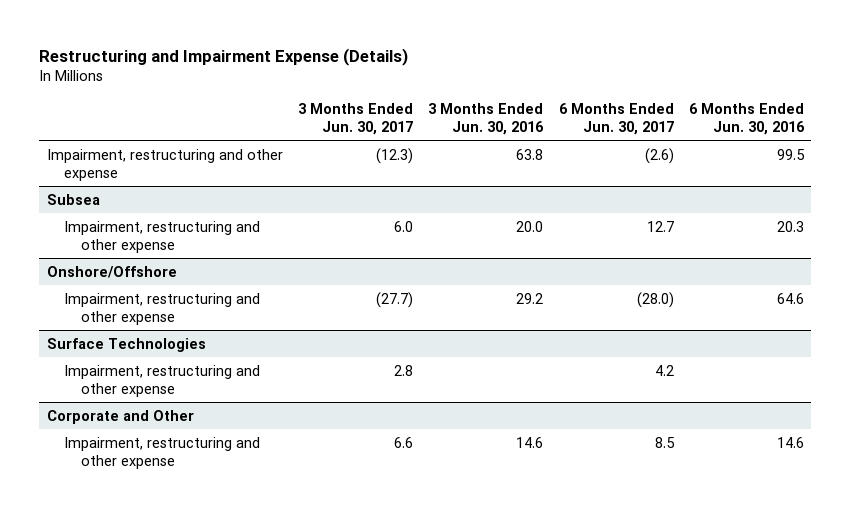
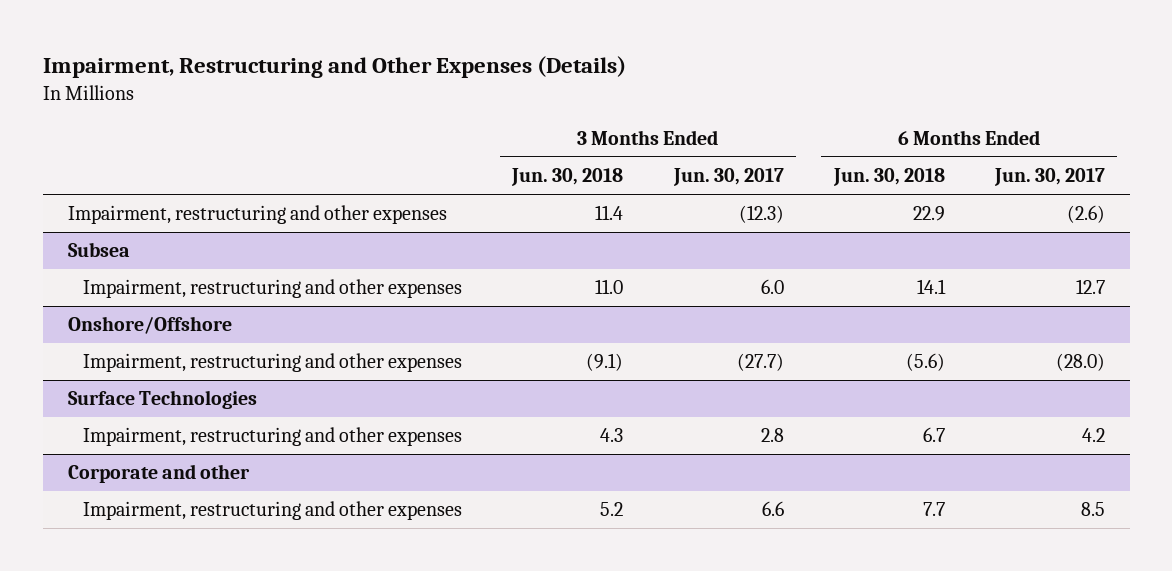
[39,47,409,66] Restructuring and Impairment Expense (Details) -> [42,56,626,79] Impairment, Restructuring and Other Expenses (Details)
[428,103,545,135] 3 Months Ended Jun. 30, 2016 -> none
[688,103,805,135] 6 Months Ended Jun. 30, 2016 -> none
none -> [511,168,624,187] Jun. 30, 2018
none -> [832,168,945,187] Jun. 30, 2018
[46,148,283,181] Impairment, restructuring and other expense -> [67,205,447,225] Impairment, restructuring and other expenses
[63,220,260,253] Impairment, restructuring and other expense -> [83,279,463,299] Impairment, restructuring and other expenses
[63,292,260,325] Impairment, restructuring and other expense -> [83,353,463,373] Impairment, restructuring and other expenses
[63,364,260,397] Impairment, restructuring and other expense -> [83,427,463,447] Impairment, restructuring and other expenses
[46,409,194,424] Corporate and Other -> [67,464,250,484] Corporate and other
[63,436,260,469] Impairment, restructuring and other expense -> [83,501,463,521] Impairment, restructuring and other expenses

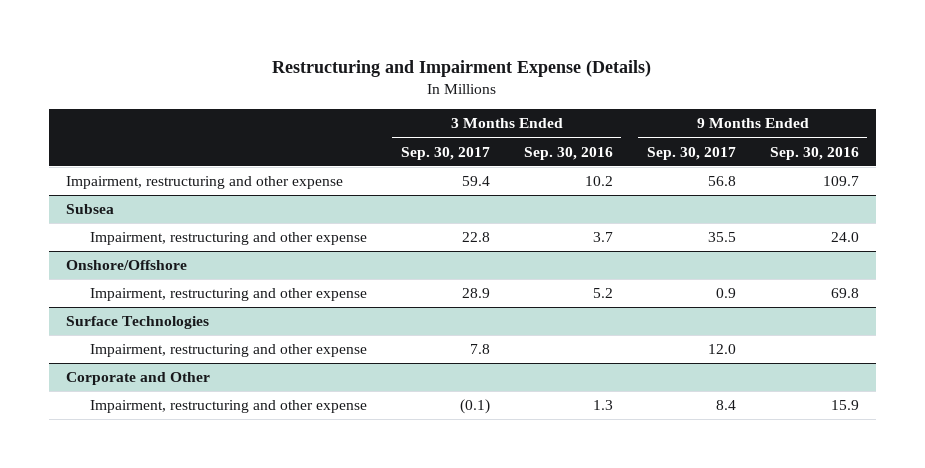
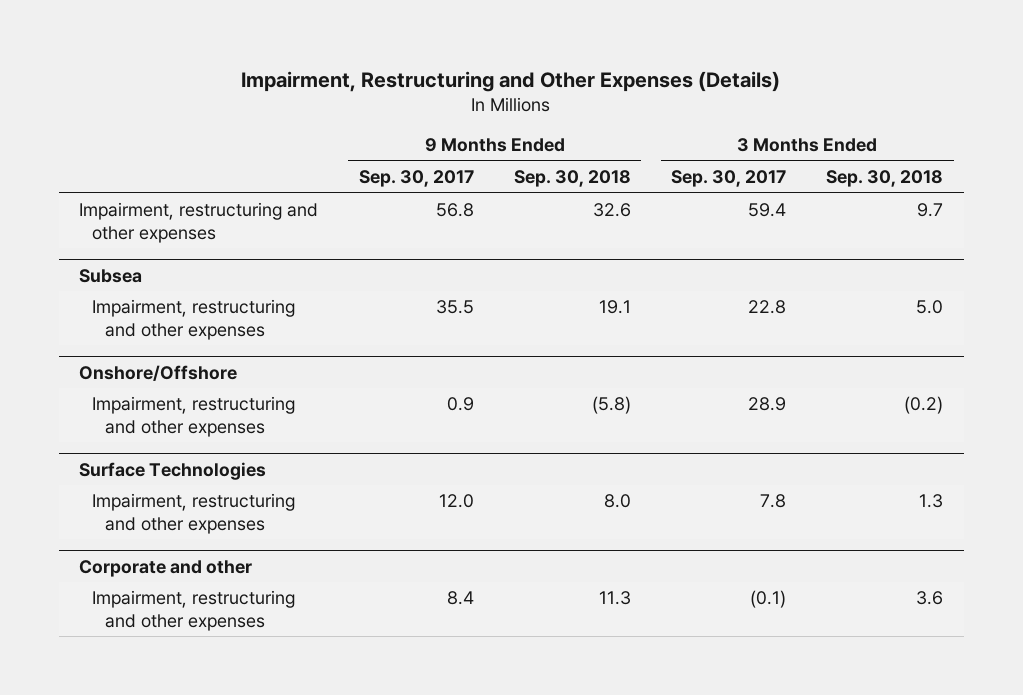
[272,59,652,77] Restructuring and Impairment Expense (Details) -> [241,70,781,92] Impairment, Restructuring and Other Expenses (Details)
[523,146,613,160] Sep. 30, 2016 -> none
[769,146,859,160] Sep. 30, 2016 -> none
none -> [513,169,631,187] Sep. 30, 2018
none -> [826,169,944,187] Sep. 30, 2018
[65,176,343,190] Impairment, restructuring and other expense -> [79,202,319,243] Impairment, restructuring and other expenses
[89,232,367,246] Impairment, restructuring and other expense -> [92,299,296,340] Impairment, restructuring and other expenses
[89,288,367,302] Impairment, restructuring and other expense -> [92,396,296,437] Impairment, restructuring and other expenses
[89,344,367,358] Impairment, restructuring and other expense -> [92,493,296,534] Impairment, restructuring and other expenses
[65,372,210,386] Corporate and Other -> [79,559,253,577] Corporate and other
[89,400,367,414] Impairment, restructuring and other expense -> [92,590,296,631] Impairment, restructuring and other expenses

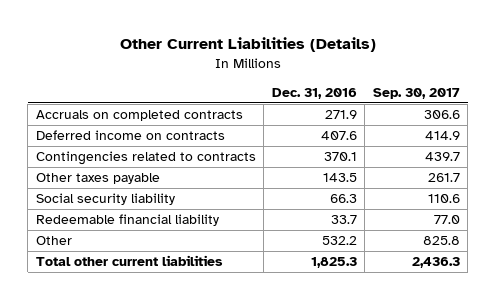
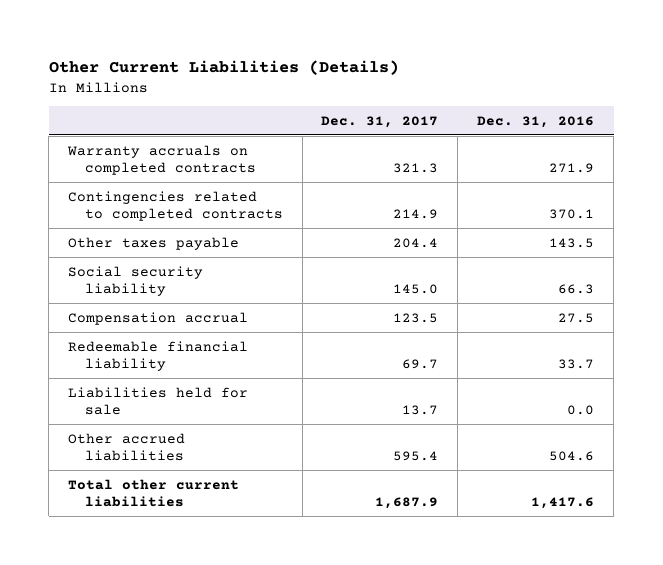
[372,87,460,99] Sep. 30, 2017 -> none
none -> [321,115,439,128] Dec. 31, 2017
[35,130,225,141] Deferred income on contracts -> none
[35,110,243,122] Accruals on completed contracts -> [67,144,256,176] Warranty accruals on completed contracts
[35,151,256,166] Contingencies related to contracts -> [68,190,283,222] Contingencies related to completed contracts
none -> [68,311,249,325] Compensation accrual
none -> [68,386,249,416] Liabilities held for sale
[35,236,72,246] Other -> [68,432,186,462] Other accrued liabilities
[321,236,357,246] 532.2 -> [549,451,595,462] 504.6
[310,257,357,269] 1,825.3 -> [531,497,595,510] 1,417.6

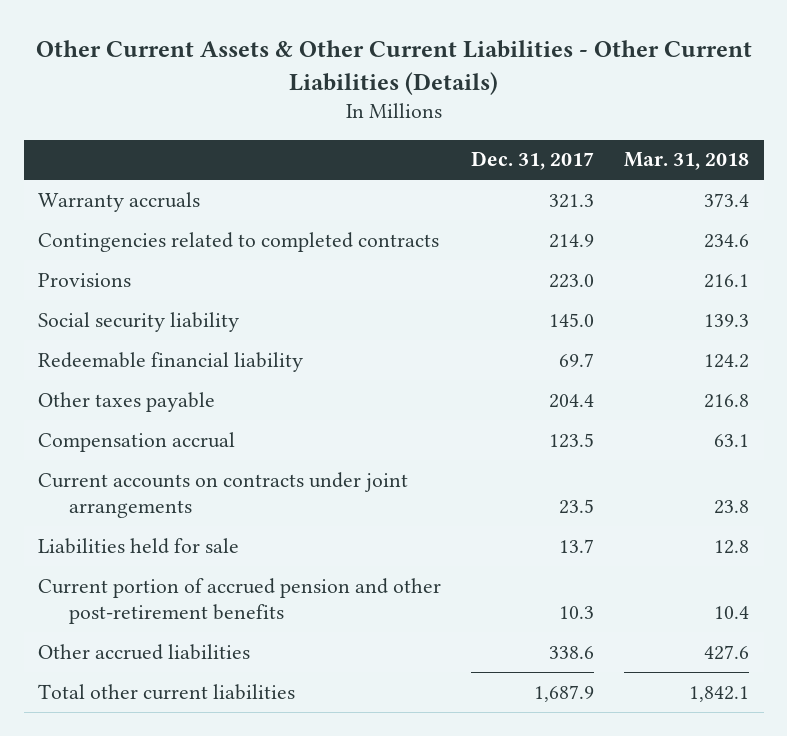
[48,59,399,75] Other Current Liabilities (Details) -> [35,39,752,95] Other Current Assets & Other Current Liabilities - Other Current Liabilities (Details)
[477,115,595,128] Dec. 31, 2016 -> none
none -> [623,152,749,171] Mar. 31, 2018
[67,144,256,176] Warranty accruals on completed contracts -> [38,191,201,212] Warranty accruals
none -> [38,272,132,287] Provisions
[68,236,240,250] Other taxes payable -> [38,391,216,412] Other taxes payable
[68,311,249,325] Compensation accrual -> [38,431,236,452] Compensation accrual
none -> [38,471,409,519] Current accounts on contracts under joint arrangements
none -> [38,577,442,625] Current portion of accrued pension and other post-retirement benefits
[393,451,439,462] 595.4 -> [549,645,595,659] 338.6

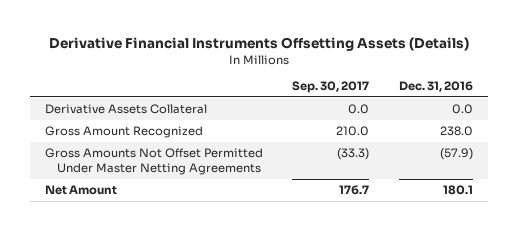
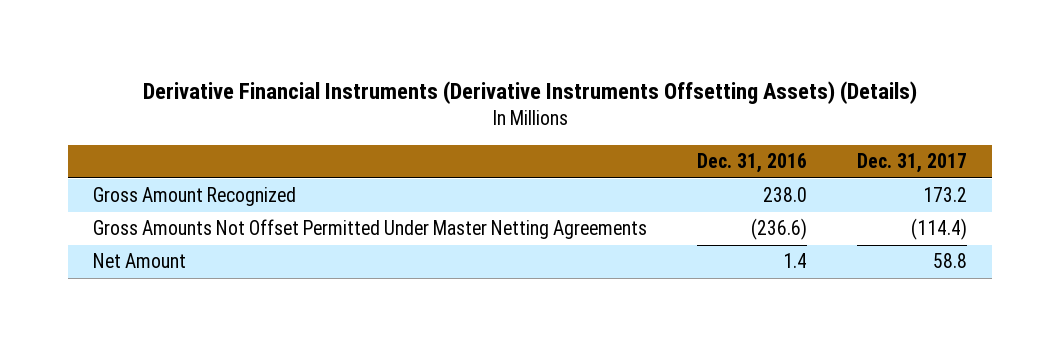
[48,36,469,51] Derivative Financial Instruments Offsetting Assets (Details) -> [143,80,918,104] Derivative Financial Instruments (Derivative Instruments Offsetting Assets) (Details)
[292,81,370,94] Sep. 30, 2017 -> none
none -> [856,153,967,174] Dec. 31, 2017
[44,104,207,115] Derivative Assets Collateral -> none
[440,148,474,161] (57.9) -> [751,218,808,241] (236.6)
[443,185,474,196] 180.1 -> [783,253,808,269] 1.4

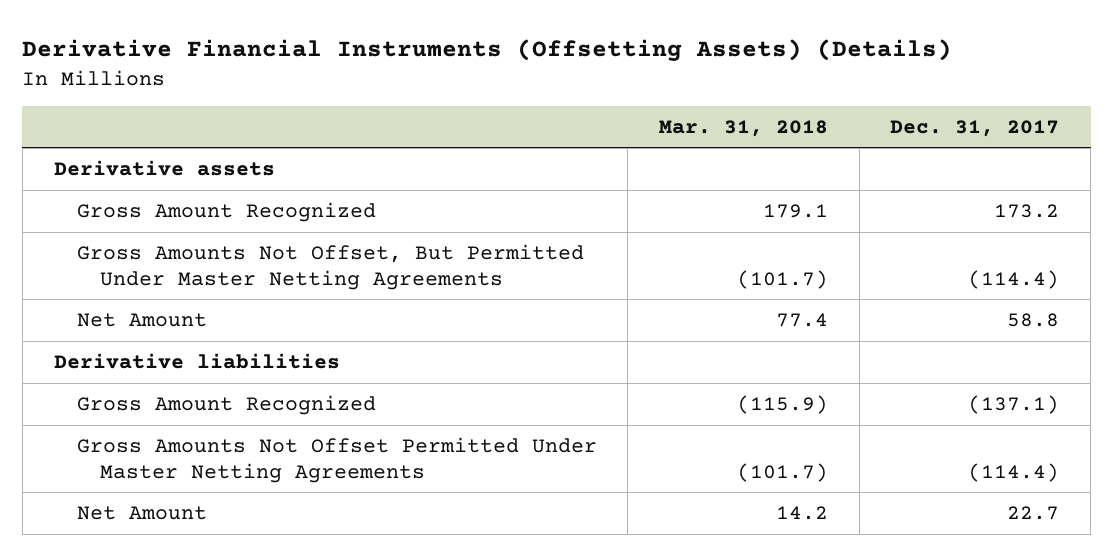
[143,80,918,104] Derivative Financial Instruments (Derivative Instruments Offsetting Assets) (Details) -> [22,38,953,61] Derivative Financial Instruments (Offsetting Assets) (Details)
[697,153,808,174] Dec. 31, 2016 -> none
none -> [658,119,828,137] Mar. 31, 2018
none -> [53,159,275,176] Derivative assets
none -> [76,243,584,290] Gross Amounts Not Offset, But Permitted Under Master Netting Agreements
none -> [53,352,340,369] Derivative liabilities
none -> [76,394,376,415] Gross Amount Recognized
[93,219,648,240] Gross Amounts Not Offset Permitted Under Master Netting Agreements -> [76,436,597,483] Gross Amounts Not Offset Permitted Under Master Netting Agreements
none -> [76,505,207,520] Net Amount

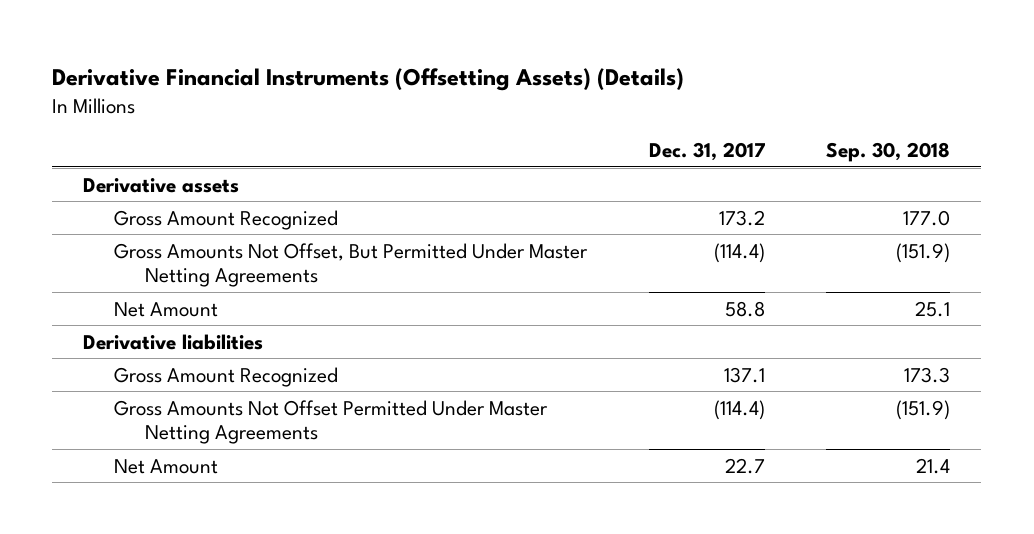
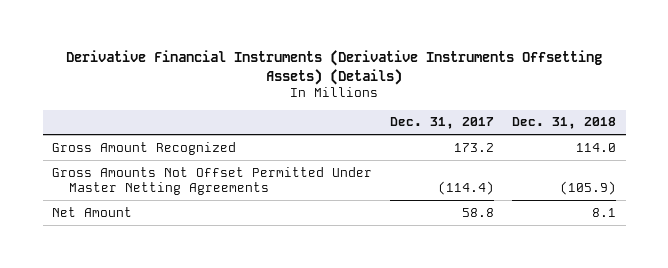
[52,67,685,91] Derivative Financial Instruments (Offsetting Assets) (Details) -> [66,49,603,85] Derivative Financial Instruments (Derivative Instruments Offsetting Assets) (Details)
[826,141,951,162] Sep. 30, 2018 -> none
none -> [512,117,617,130] Dec. 31, 2018
[83,177,240,193] Derivative assets -> none
[114,242,589,288] Gross Amounts Not Offset, But Permitted Under Master Netting Agreements -> none
[83,333,264,350] Derivative liabilities -> none
[114,366,339,387] Gross Amount Recognized -> none
[114,458,219,474] Net Amount -> none
[114,301,219,317] Net Amount -> [51,206,132,217] Net Amount

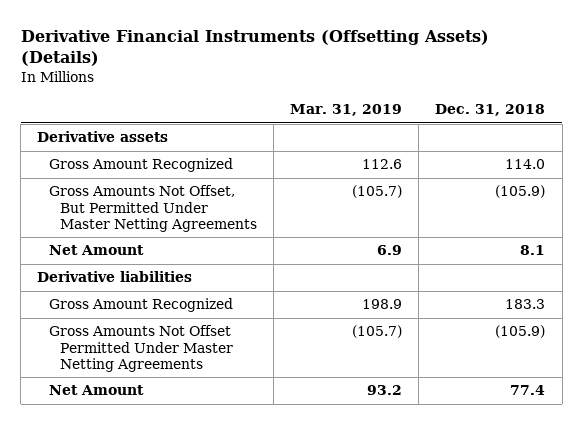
[66,49,603,85] Derivative Financial Instruments (Derivative Instruments Offsetting Assets) (Details) -> [20,30,489,67] Derivative Financial Instruments (Offsetting Assets) (Details)
[390,117,495,130] Dec. 31, 2017 -> none
none -> [290,104,403,117] Mar. 31, 2019
none -> [37,131,169,143] Derivative assets
none -> [48,185,257,232] Gross Amounts Not Offset, But Permitted Under Master Netting Agreements
none -> [37,271,193,283] Derivative liabilities
none -> [48,298,233,313] Gross Amount Recognized
[51,166,372,195] Gross Amounts Not Offset Permitted Under Master Netting Agreements -> [48,325,233,372] Gross Amounts Not Offset Permitted Under Master Netting Agreements
none -> [48,385,144,396] Net Amount

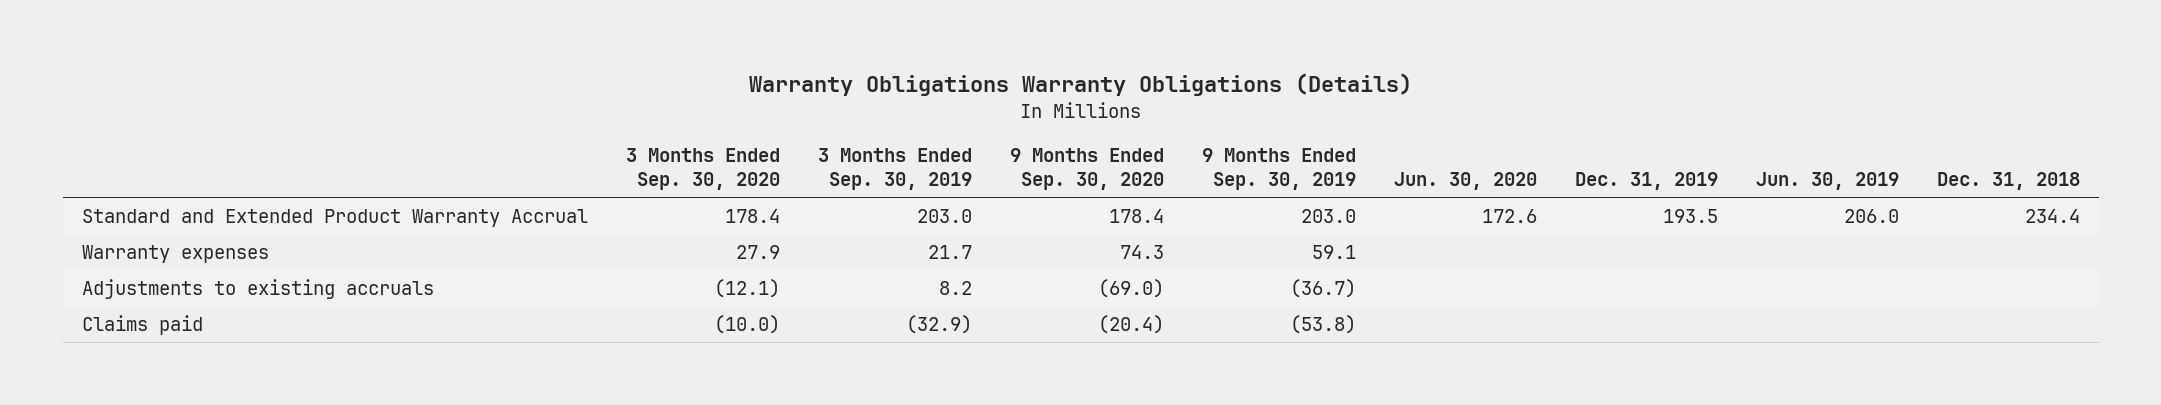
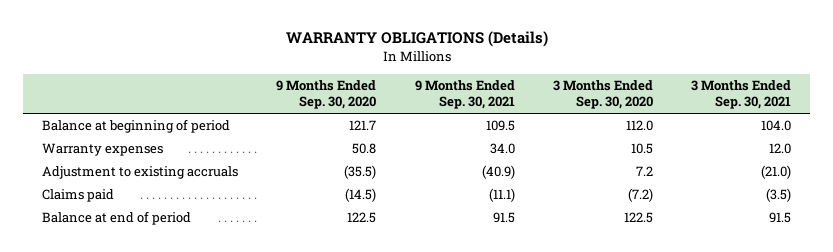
[748,73,1412,97] Warranty Obligations Warranty Obligations (Details) -> [285,31,548,48] WARRANTY OBLIGATIONS (Details)
[817,148,972,190] 3 Months Ended Sep. 30, 2019 -> none
[1201,148,1356,190] 9 Months Ended Sep. 30, 2019 -> none
[1393,171,1537,190] Jun. 30, 2020 -> none
[1574,171,1718,190] Dec. 31, 2019 -> none
[1755,171,1899,190] Jun. 30, 2019 -> none
[1936,171,2080,190] Dec. 31, 2018 -> none
none -> [414,80,515,110] 9 Months Ended Sep. 30, 2021
none -> [691,80,792,110] 3 Months Ended Sep. 30, 2021
[81,209,588,228] Standard and Extended Product Warranty Accrual -> none
none -> [42,119,231,134] Balance at beginning of period
[735,245,780,260] 27.9 -> [630,143,653,155] 10.5
[1119,245,1164,260] 74.3 -> [352,143,377,155] 50.8
[81,279,434,300] Adjustments to existing accruals -> [42,166,239,180] Adjustment to existing accruals
[713,279,780,299] (12.1) -> [635,166,653,177] 7.2
[1097,279,1164,299] (69.0) -> [344,165,377,180] (35.5)
[713,315,780,335] (10.0) -> [627,188,653,203] (7.2)
[1097,315,1164,335] (20.4) -> [345,188,377,203] (14.5)
none -> [42,211,192,226] Balance at end of period

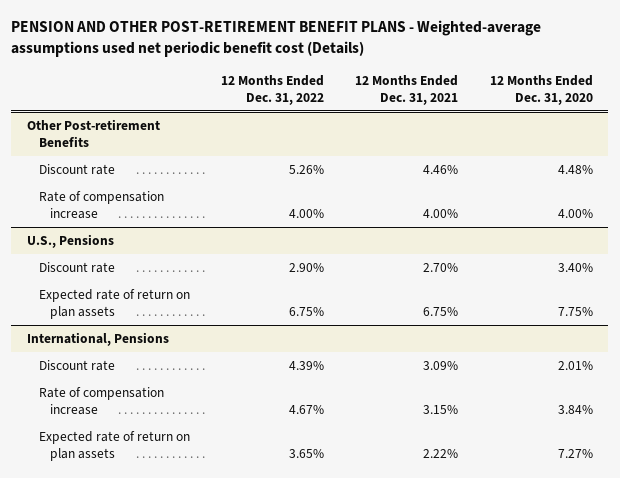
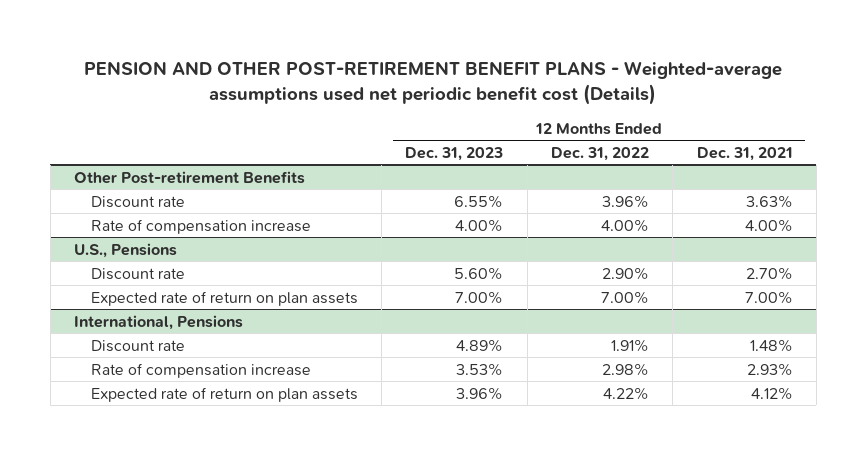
[489,74,593,106] 12 Months Ended Dec. 31, 2020 -> none
none -> [405,146,504,161] Dec. 31, 2023
[288,164,324,174] 5.26% -> [601,194,649,208] 3.96%
[423,164,459,174] 4.46% -> [745,194,793,208] 3.63%
[288,306,324,316] 6.75% -> [600,290,649,304] 7.00%
[423,306,459,316] 6.75% -> [744,290,793,304] 7.00%
[288,360,324,370] 4.39% -> [610,338,649,352] 1.91%
[423,360,459,370] 3.09% -> [749,338,793,352] 1.48%
[288,404,324,414] 4.67% -> [601,362,649,376] 2.98%
[423,404,459,414] 3.15% -> [746,362,793,376] 2.93%
[288,448,324,458] 3.65% -> [602,386,649,400] 4.22%
[423,448,459,458] 2.22% -> [750,386,793,400] 4.12%

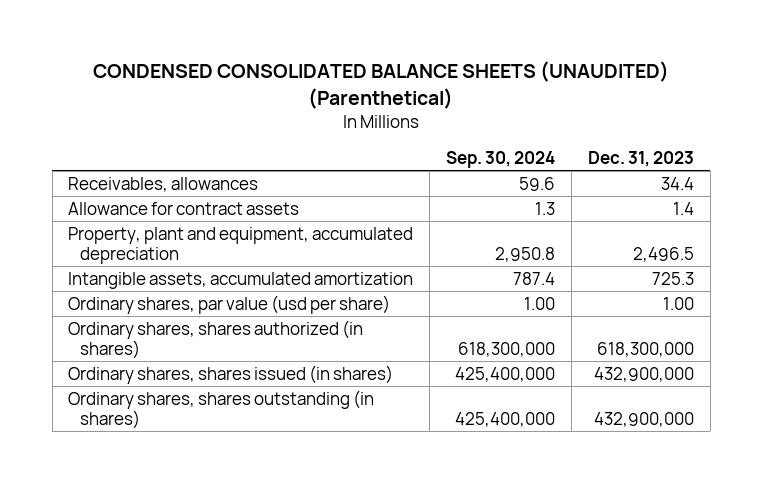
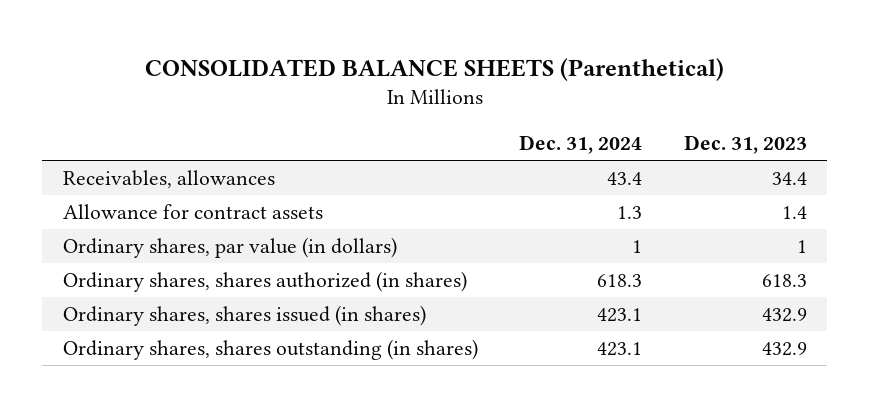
[93,61,670,109] CONDENSED CONSOLIDATED BALANCE SHEETS (UNAUDITED) (Parenthetical) -> [144,57,724,81] CONSOLIDATED BALANCE SHEETS (Parenthetical)
[446,150,556,168] Sep. 30, 2024 -> none
none -> [519,134,643,154] Dec. 31, 2024
[68,226,414,264] Property, plant and equipment, accumulated depreciation -> none
[68,271,414,289] Intangible assets, accumulated amortization -> none
[68,294,391,314] Ordinary shares, par value (usd per share) -> [62,237,397,259] Ordinary shares, par value (in dollars)
[663,296,695,310] 1.00 -> [796,240,807,254] 1
[597,341,695,357] 618,300,000 -> [761,274,807,288] 618.3
[594,366,695,382] 432,900,000 -> [761,308,807,323] 432.9
[594,411,695,427] 432,900,000 -> [761,342,807,357] 432.9

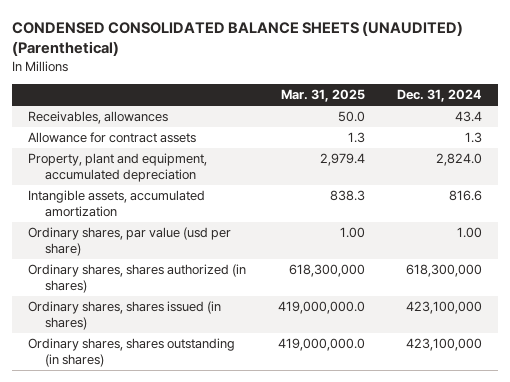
[144,57,724,81] CONSOLIDATED BALANCE SHEETS (Parenthetical) -> [12,20,464,57] CONDENSED CONSOLIDATED BALANCE SHEETS (UNAUDITED) (Parenthetical)
[683,134,807,154] Dec. 31, 2023 -> none
none -> [280,89,365,103] Mar. 31, 2025
none -> [28,153,208,183] Property, plant and equipment, accumulated depreciation
none -> [28,190,206,218] Intangible assets, accumulated amortization
[62,237,397,259] Ordinary shares, par value (in dollars) -> [28,227,232,257] Ordinary shares, par value (usd per share)
[632,240,643,254] 1 -> [456,227,482,239] 1.00
[597,274,643,288] 618.3 -> [405,264,482,278] 618,300,000
[597,308,643,323] 423.1 -> [405,301,482,315] 423,100,000
[597,342,643,357] 423.1 -> [405,338,482,352] 423,100,000

